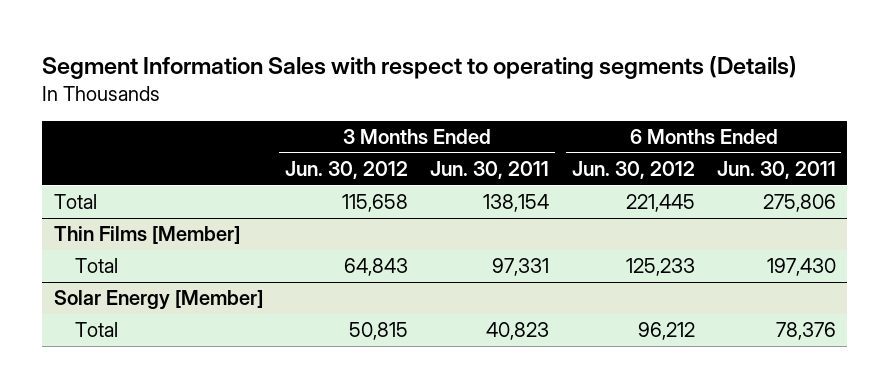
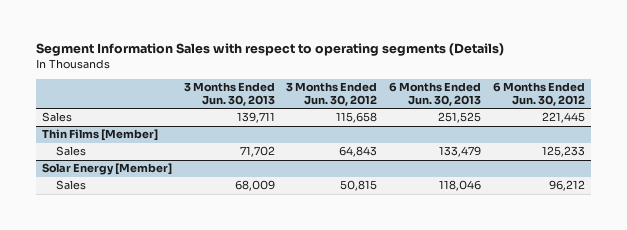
[430,161,550,180] Jun. 30, 2011 -> none
[716,161,836,180] Jun. 30, 2011 -> none
none -> [183,82,275,106] 3 Months Ended Jun. 30, 2013
none -> [389,82,482,106] 6 Months Ended Jun. 30, 2013
[53,194,97,210] Total -> [41,112,72,123] Sales
[74,258,118,274] Total -> [55,146,86,157] Sales
[74,322,118,338] Total -> [55,180,86,191] Sales

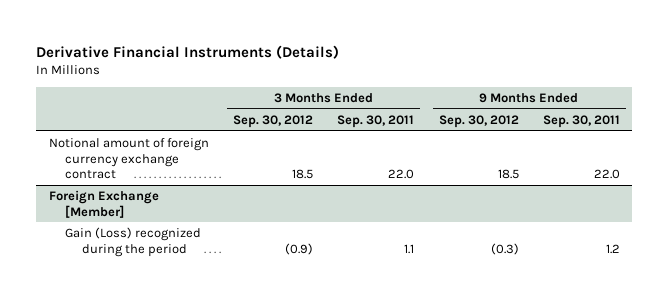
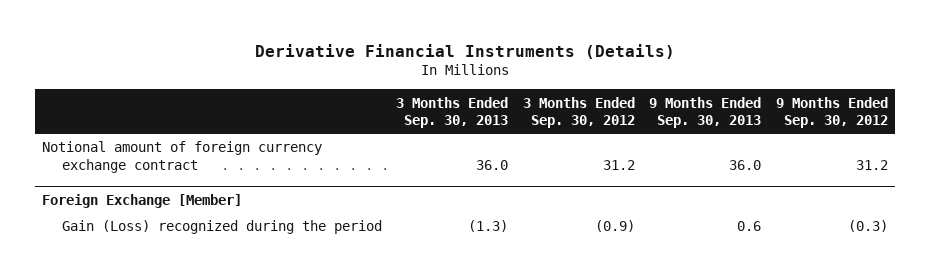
[337,114,415,128] Sep. 30, 2011 -> none
[543,114,621,128] Sep. 30, 2011 -> none
none -> [396,96,509,129] 3 Months Ended Sep. 30, 2013
none -> [649,96,762,129] 9 Months Ended Sep. 30, 2013
[292,169,314,180] 18.5 -> [602,159,635,170] 31.2
[497,169,519,180] 18.5 -> [856,159,889,170] 31.2

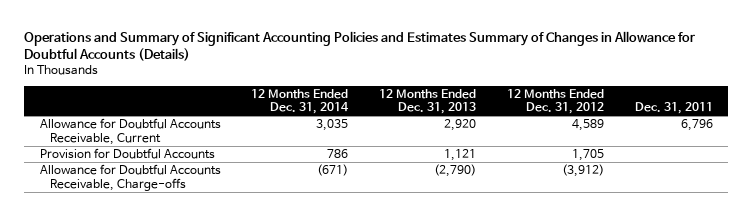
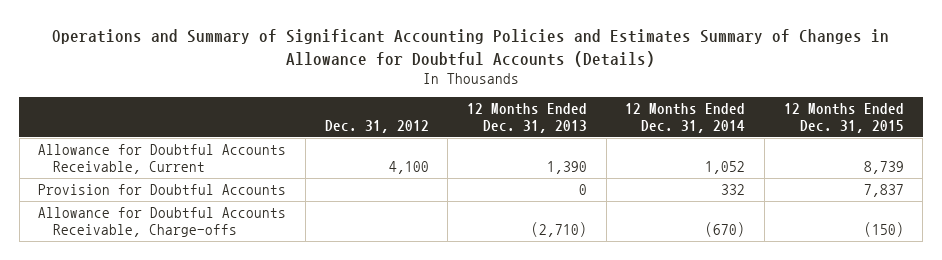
[507,88,605,115] 12 Months Ended Dec. 31, 2012 -> none
[634,102,713,115] Dec. 31, 2011 -> none
none -> [324,119,429,133] Dec. 31, 2012
none -> [783,103,904,133] 12 Months Ended Dec. 31, 2015
[316,119,349,132] 3,035 -> [705,160,746,174] 1,052
[444,119,477,132] 2,920 -> [547,160,588,174] 1,390
[327,149,349,159] 786 -> [721,184,746,196] 332
[444,149,477,162] 1,121 -> [579,184,588,196] 0
[317,164,349,177] (671) -> [705,221,746,237] (670)
[434,164,477,178] (2,790) -> [531,221,588,237] (2,710)

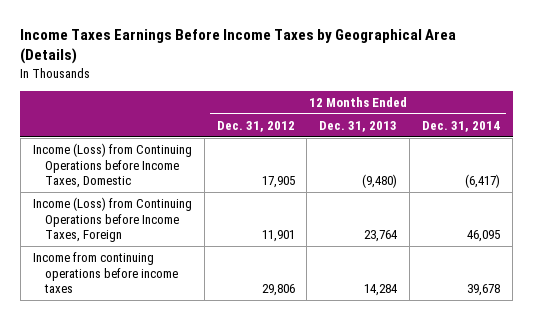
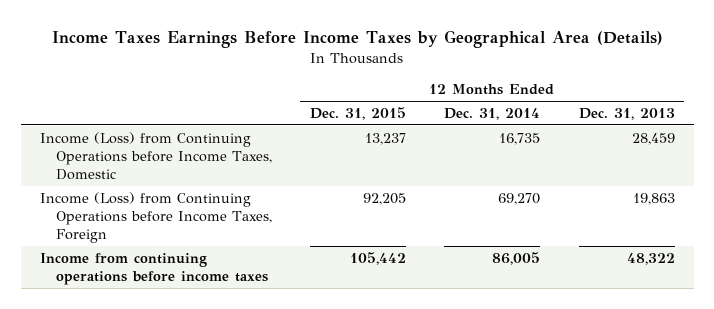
[216,120,295,132] Dec. 31, 2012 -> none
none -> [309,107,406,121] Dec. 31, 2015
[362,174,398,189] (9,480) -> [631,132,675,145] 28,459
[465,174,501,189] (6,417) -> [499,132,541,145] 16,735
[364,230,399,243] 23,764 -> [632,192,675,205] 19,863
[467,230,501,243] 46,095 -> [498,192,541,205] 69,270
[364,284,399,297] 14,284 -> [626,252,675,265] 48,322
[467,284,501,297] 39,678 -> [492,251,541,265] 86,005

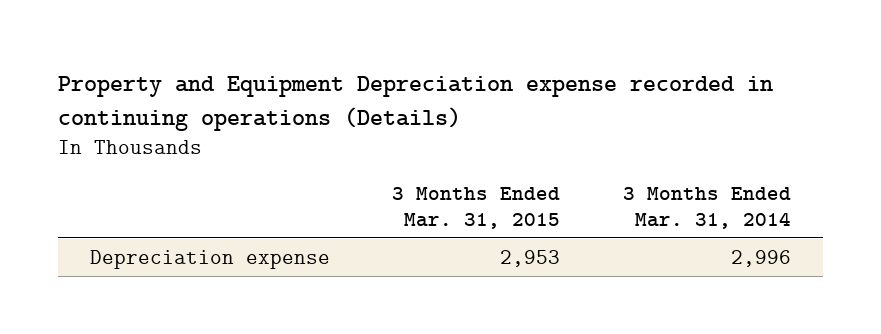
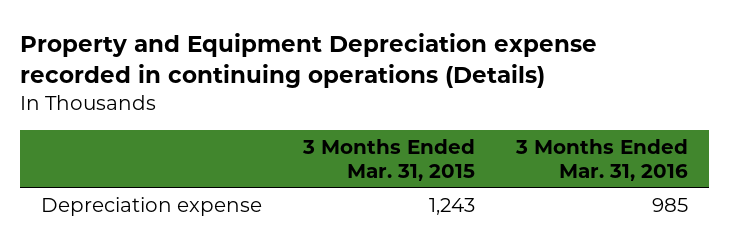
[623,187,792,229] 3 Months Ended Mar. 31, 2014 -> none
none -> [515,139,689,181] 3 Months Ended Mar. 31, 2016
[500,250,561,268] 2,953 -> [429,197,476,215] 1,243

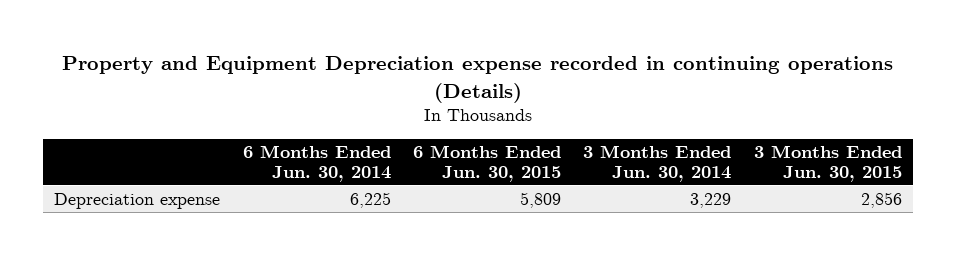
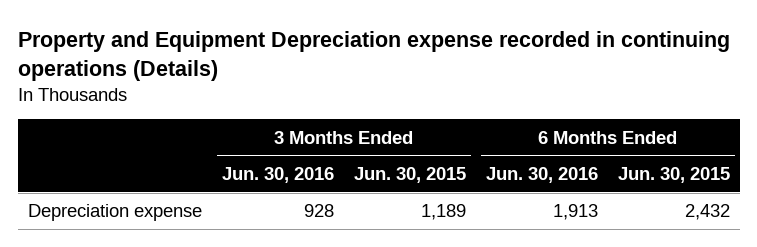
[242,144,391,182] 6 Months Ended Jun. 30, 2014 -> none
[583,144,732,182] 3 Months Ended Jun. 30, 2014 -> none
none -> [221,167,334,184] Jun. 30, 2016
none -> [485,167,598,184] Jun. 30, 2016
[520,191,562,208] 5,809 -> [684,204,730,221] 2,432
[860,191,902,208] 2,856 -> [420,204,466,221] 1,189

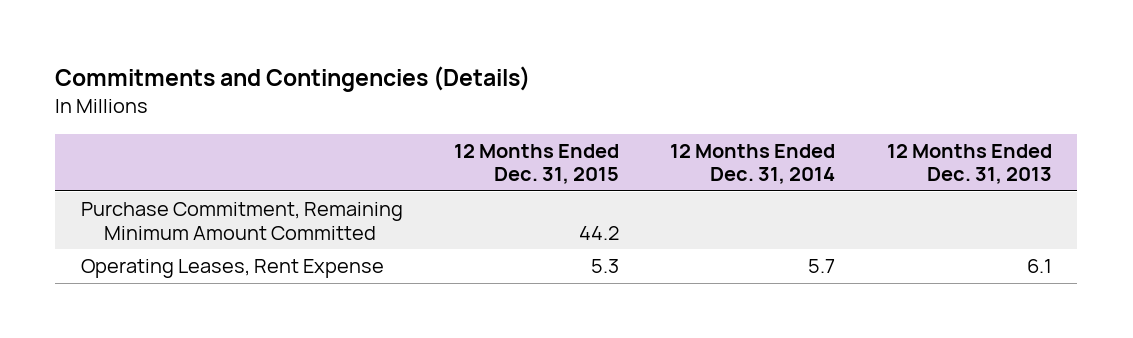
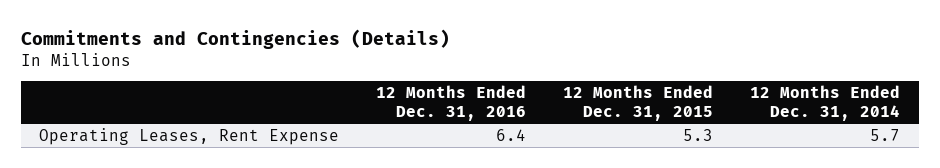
[886,143,1052,185] 12 Months Ended Dec. 31, 2013 -> none
none -> [376,84,527,122] 12 Months Ended Dec. 31, 2016
[80,202,403,240] Purchase Commitment, Remaining Minimum Amount Committed -> none

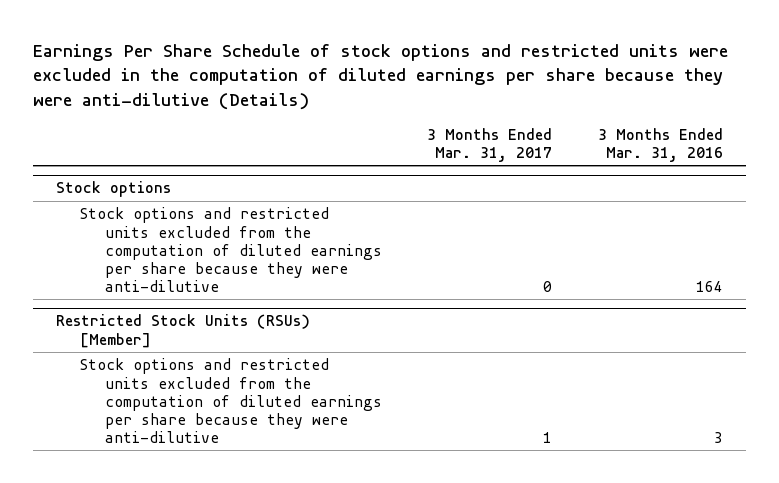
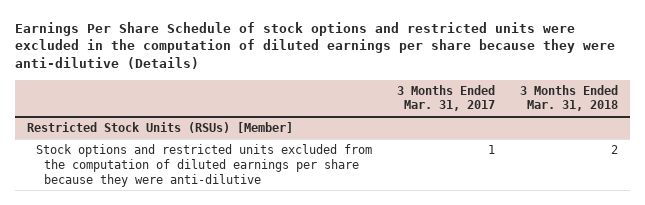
[598,127,724,162] 3 Months Ended Mar. 31, 2016 -> none
none -> [519,84,618,112] 3 Months Ended Mar. 31, 2018
[55,181,171,198] Stock options -> none
[80,207,382,292] Stock options and restricted units excluded from the computation of diluted earnings per share because they were anti-dilutive -> none

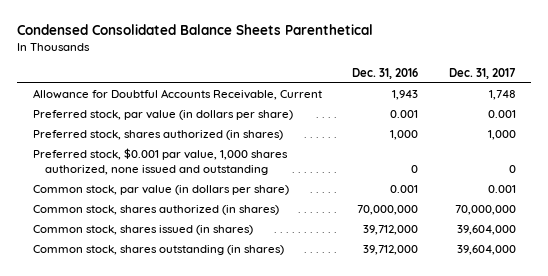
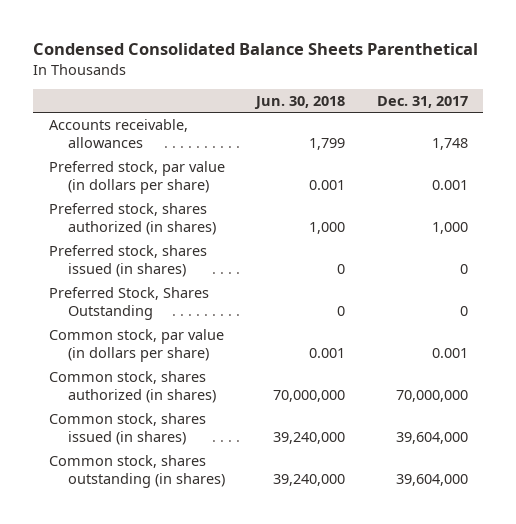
[352,67,419,79] Dec. 31, 2016 -> none
none -> [254,96,346,110] Jun. 30, 2018
[32,89,322,101] Allowance for Doubtful Accounts Receivable, Current -> [48,118,188,149] Accounts receivable, allowances
[32,148,288,176] Preferred stock, $0.001 par value, 1,000 shares authorized, none issued and outstanding -> none
none -> [48,244,207,278] Preferred stock, shares issued (in shares)
none -> [48,286,209,321] Preferred Stock, Shares Outstanding

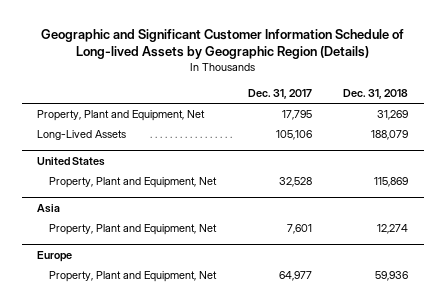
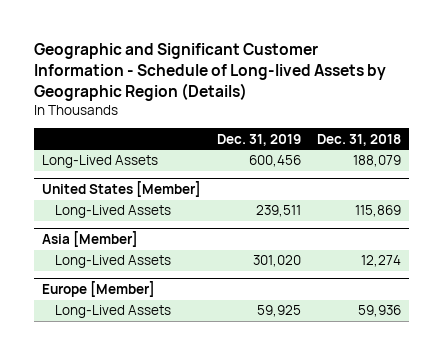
[40,29,404,60] Geographic and Significant Customer Information Schedule of Long-lived Assets by Geographic Region (Details) -> [33,42,386,101] Geographic and Significant Customer Information - Schedule of Long-lived Assets by Geographic Region (Details)
[247,88,312,99] Dec. 31, 2017 -> none
none -> [217,133,302,146] Dec. 31, 2019
[37,110,206,122] Property, Plant and Equipment, Net -> none
[37,157,106,167] United States -> [41,181,201,198] United States [Member]
[49,177,218,189] Property, Plant and Equipment, Net -> [55,205,172,219] Long-Lived Assets
[37,204,61,214] Asia -> [41,231,138,248] Asia [Member]
[49,224,218,236] Property, Plant and Equipment, Net -> [55,255,172,269] Long-Lived Assets
[37,251,73,263] Europe -> [41,281,155,298] Europe [Member]
[49,271,218,283] Property, Plant and Equipment, Net -> [55,305,172,319] Long-Lived Assets

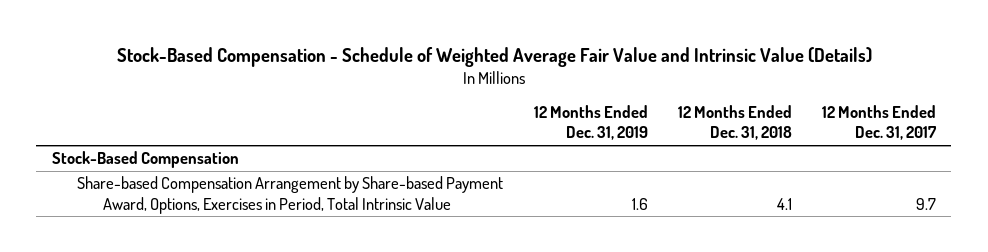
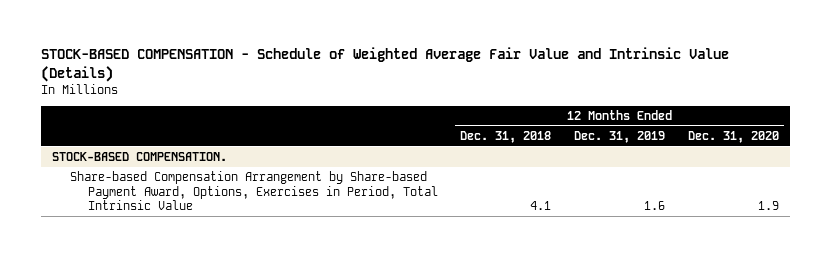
[116,46,872,67] Stock-Based Compensation - Schedule of Weighted Average Fair Value and Intrinsic Value (Details) -> [40,47,729,82] STOCK-BASED COMPENSATION - Schedule of Weighted Average Fair Value and Intrinsic Value (Details)
[822,105,938,141] 12 Months Ended Dec. 31, 2017 -> none
none -> [687,130,779,143] Dec. 31, 2020
[51,151,239,169] Stock-Based Compensation -> [52,152,228,162] STOCK-BASED COMPENSATION.

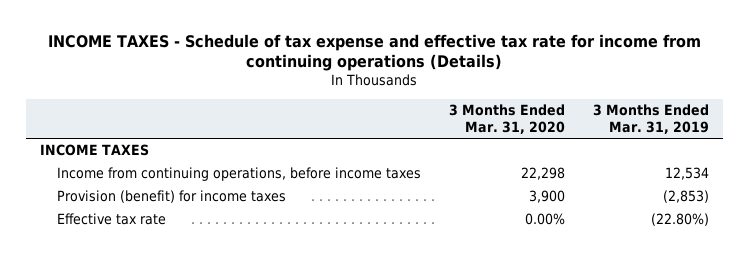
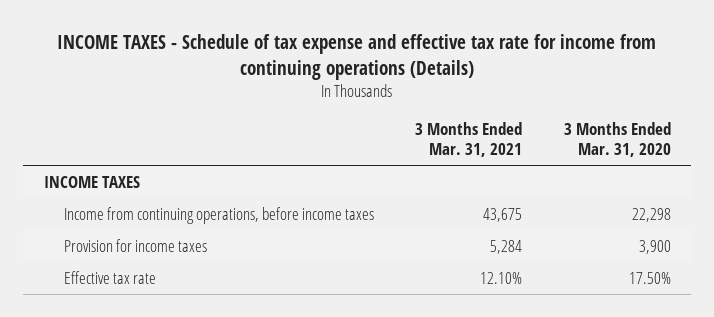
[592,104,709,134] 3 Months Ended Mar. 31, 2019 -> none
none -> [415,122,523,157] 3 Months Ended Mar. 31, 2021
[56,190,286,204] Provision (benefit) for income taxes -> [64,239,208,253] Provision for income taxes
[524,213,565,226] 0.00% -> [628,272,671,285] 17.50%

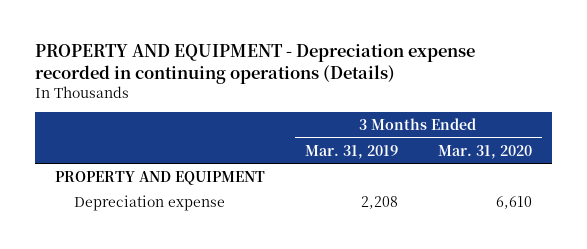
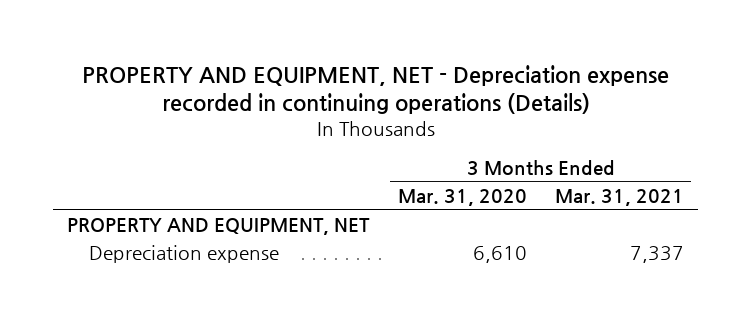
[34,43,475,85] PROPERTY AND EQUIPMENT - Depreciation expense recorded in continuing operations (Details) -> [81,64,669,115] PROPERTY AND EQUIPMENT, NET - Depreciation expense recorded in continuing operations (Details)
[304,144,398,159] Mar. 31, 2019 -> none
none -> [555,189,685,207] Mar. 31, 2021
[54,170,265,185] PROPERTY AND EQUIPMENT -> [67,218,371,236] PROPERTY AND EQUIPMENT, NET

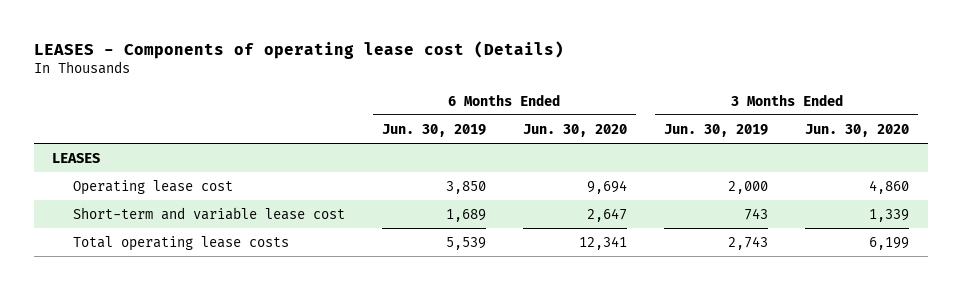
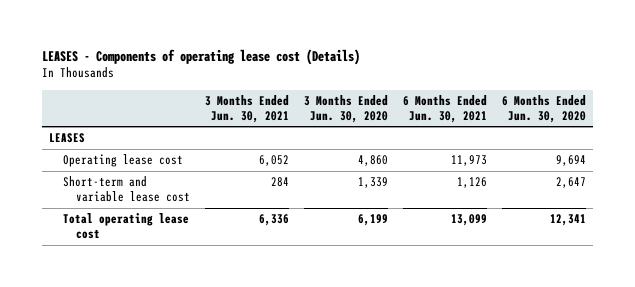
[381,123,486,137] Jun. 30, 2019 -> none
[664,123,769,137] Jun. 30, 2019 -> none
none -> [205,94,290,123] 3 Months Ended Jun. 30, 2021
none -> [402,94,487,123] 6 Months Ended Jun. 30, 2021
[72,235,289,251] Total operating lease costs -> [62,213,189,240] Total operating lease cost

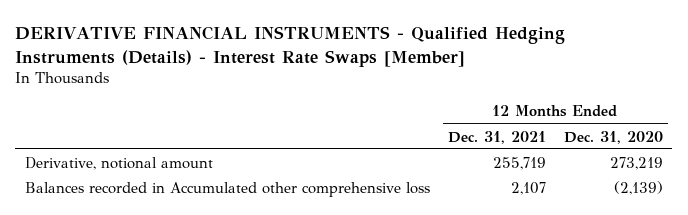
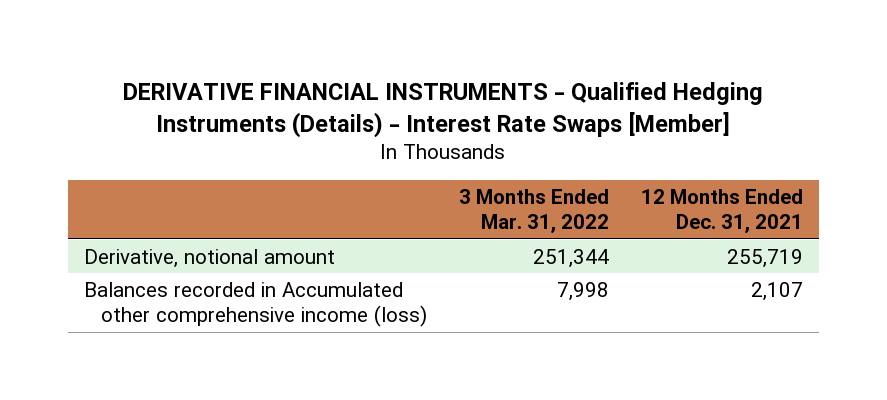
[564,130,664,144] Dec. 31, 2020 -> none
none -> [458,189,609,234] 3 Months Ended Mar. 31, 2022
[24,181,430,197] Balances recorded in Accumulated other comprehensive loss -> [83,282,427,328] Balances recorded in Accumulated other comprehensive income (loss)

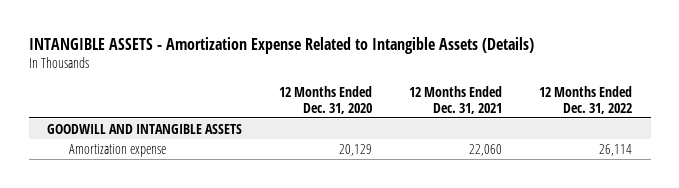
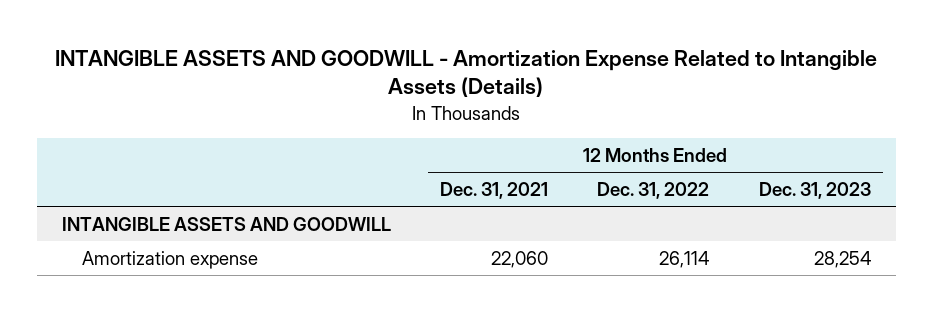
[28,36,534,54] INTANGIBLE ASSETS - Amortization Expense Related to Intangible Assets (Details) -> [55,49,878,98] INTANGIBLE ASSETS AND GOODWILL - Amortization Expense Related to Intangible Assets (Details)
[279,85,373,114] 12 Months Ended Dec. 31, 2020 -> none
none -> [758,182,871,200] Dec. 31, 2023
[47,123,243,134] GOODWILL AND INTANGIBLE ASSETS -> [61,216,391,231] INTANGIBLE ASSETS AND GOODWILL

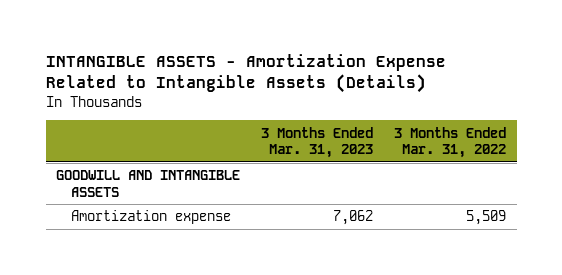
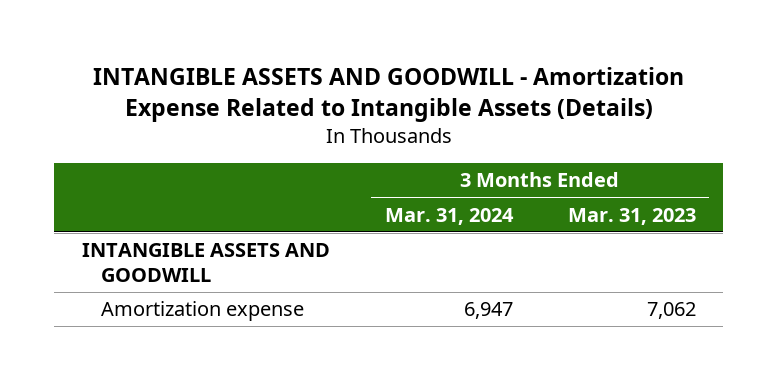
[45,53,446,94] INTANGIBLE ASSETS - Amortization Expense Related to Intangible Assets (Details) -> [92,67,684,123] INTANGIBLE ASSETS AND GOODWILL - Amortization Expense Related to Intangible Assets (Details)
[394,126,507,159] 3 Months Ended Mar. 31, 2022 -> none
none -> [384,207,514,225] Mar. 31, 2024
[56,170,241,197] GOODWILL AND INTANGIBLE ASSETS -> [81,243,330,282] INTANGIBLE ASSETS AND GOODWILL

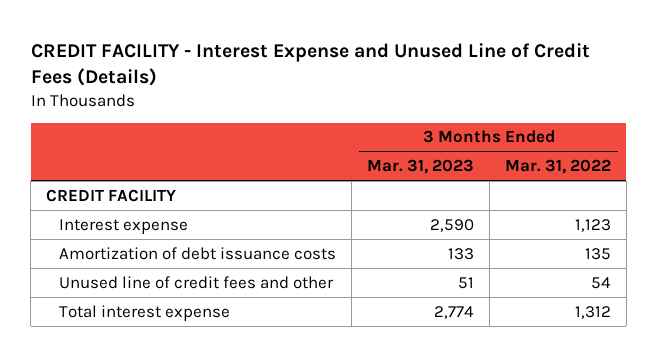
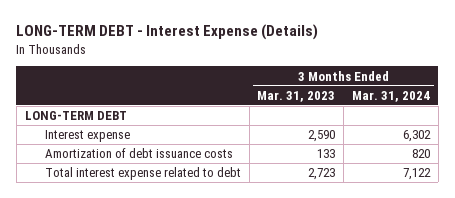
[30,42,590,86] CREDIT FACILITY - Interest Expense and Unused Line of Credit Fees (Details) -> [16,24,319,41] LONG-TERM DEBT - Interest Expense (Details)
[504,159,611,175] Mar. 31, 2022 -> none
none -> [352,90,431,102] Mar. 31, 2024
[46,188,177,202] CREDIT FACILITY -> [24,111,127,121] LONG-TERM DEBT
[58,275,334,289] Unused line of credit fees and other -> none
[58,304,230,321] Total interest expense -> [44,167,241,181] Total interest expense related to debt
[433,305,474,319] 2,774 -> [308,168,336,181] 2,723

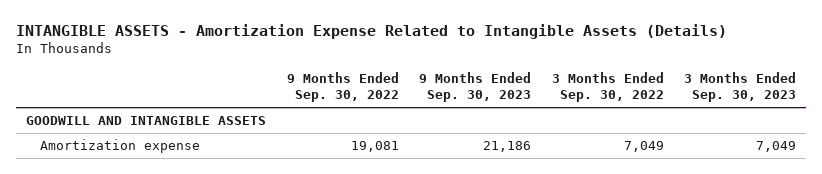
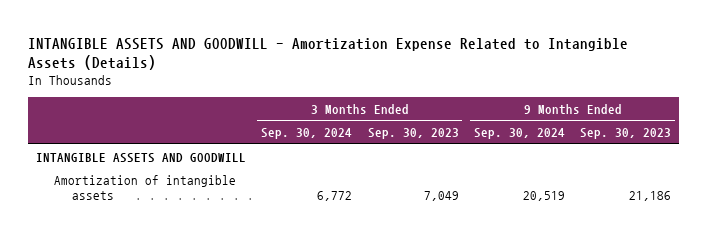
[15,23,727,39] INTANGIBLE ASSETS - Amortization Expense Related to Intangible Assets (Details) -> [28,37,629,71] INTANGIBLE ASSETS AND GOODWILL - Amortization Expense Related to Intangible Assets (Details)
[286,72,399,103] 9 Months Ended Sep. 30, 2022 -> none
[551,72,664,103] 3 Months Ended Sep. 30, 2022 -> none
none -> [261,127,353,139] Sep. 30, 2024
none -> [473,127,565,139] Sep. 30, 2024
[26,116,267,126] GOODWILL AND INTANGIBLE ASSETS -> [35,152,246,163] INTANGIBLE ASSETS AND GOODWILL
[39,139,200,154] Amortization expense -> [53,174,236,200] Amortization of intangible assets

